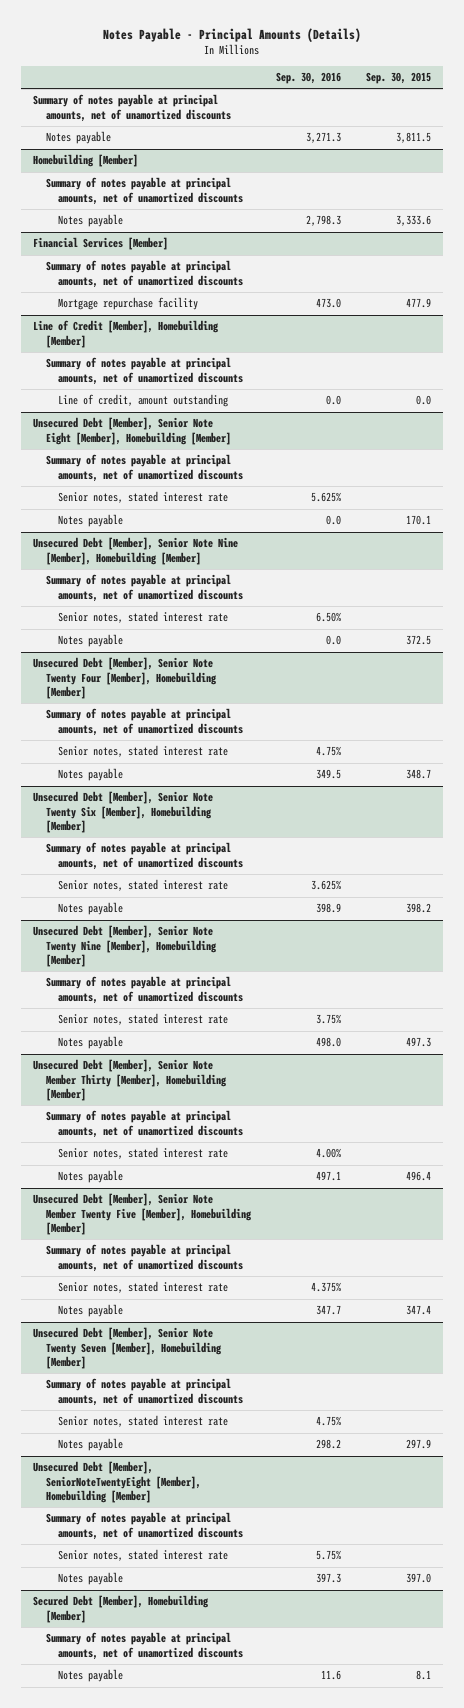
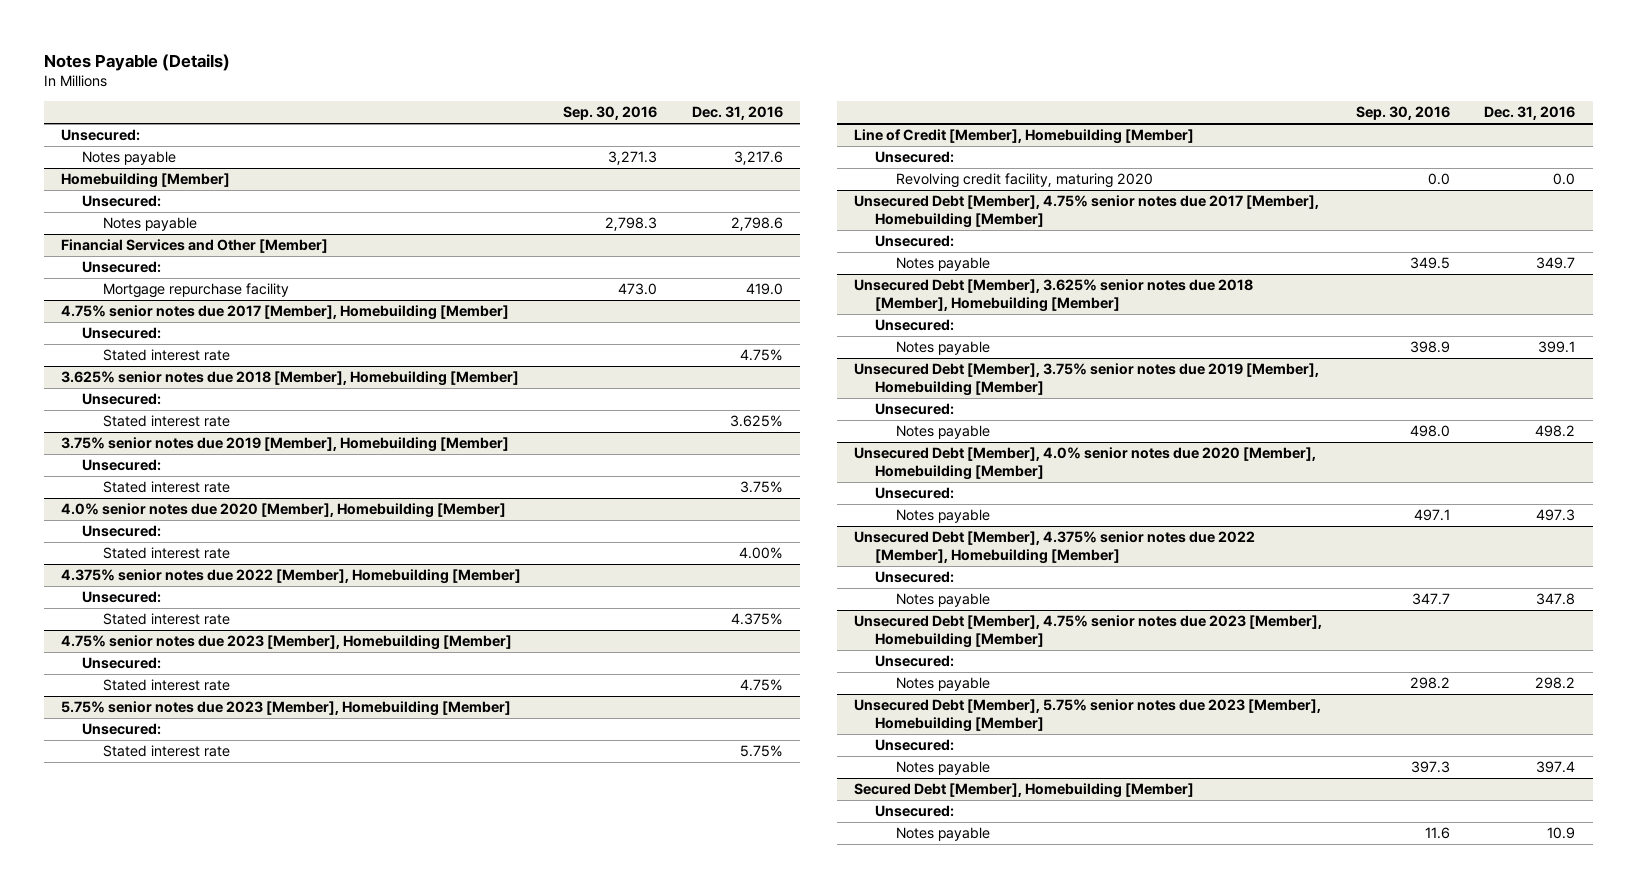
[103,27,362,42] Notes Payable - Principal Amounts (Details) -> [43,53,230,71] Notes Payable (Details)
[365,71,431,84] Sep. 30, 2015 -> none
none -> [691,106,783,121] Dec. 31, 2016
[33,94,231,122] Summary of notes payable at principal amounts, net of unamortized discounts -> none
none -> [60,129,140,142] Unsecured:
[45,177,244,205] Summary of notes payable at principal amounts, net of unamortized discounts -> none
none -> [81,195,161,208] Unsecured:
[45,260,244,288] Summary of notes payable at principal amounts, net of unamortized discounts -> none
[33,237,169,251] Financial Services [Member] -> [60,239,328,254] Financial Services and Other [Member]
none -> [81,261,161,274] Unsecured:
none -> [60,305,509,321] 4.75% senior notes due 2017 [Member], Homebuilding [Member]
none -> [81,327,161,340] Unsecured:
none -> [102,349,230,362] Stated interest rate
none -> [60,371,519,387] 3.625% senior notes due 2018 [Member], Homebuilding [Member]
none -> [81,393,161,406] Unsecured:
none -> [102,415,230,428] Stated interest rate
none -> [60,437,509,453] 3.75% senior notes due 2019 [Member], Homebuilding [Member]
none -> [81,459,161,472] Unsecured:
none -> [102,481,230,494] Stated interest rate
none -> [60,503,506,519] 4.0% senior notes due 2020 [Member], Homebuilding [Member]
none -> [81,525,161,538] Unsecured:
none -> [102,547,230,560] Stated interest rate
none -> [60,569,521,585] 4.375% senior notes due 2022 [Member], Homebuilding [Member]
none -> [81,591,161,604] Unsecured:
none -> [102,613,230,626] Stated interest rate
none -> [60,635,512,651] 4.75% senior notes due 2023 [Member], Homebuilding [Member]
none -> [81,657,161,670] Unsecured:
none -> [102,679,230,692] Stated interest rate
none -> [60,701,511,717] 5.75% senior notes due 2023 [Member], Homebuilding [Member]
none -> [81,723,161,736] Unsecured:
none -> [102,745,230,758] Stated interest rate
[45,357,244,385] Summary of notes payable at principal amounts, net of unamortized discounts -> none
[33,417,231,445] Unsecured Debt [Member], Senior Note Eight [Member], Homebuilding [Member] -> none
[45,454,244,482] Summary of notes payable at principal amounts, net of unamortized discounts -> none
[58,491,229,504] Senior notes, stated interest rate -> none
[58,514,124,528] Notes payable -> none
[33,537,239,565] Unsecured Debt [Member], Senior Note Nine [Member], Homebuilding [Member] -> none
[45,574,244,602] Summary of notes payable at principal amounts, net of unamortized discounts -> none
[58,611,229,624] Senior notes, stated interest rate -> none
[58,634,124,648] Notes payable -> none
[33,657,217,699] Unsecured Debt [Member], Senior Note Twenty Four [Member], Homebuilding [Member] -> none
[45,708,244,736] Summary of notes payable at principal amounts, net of unamortized discounts -> none
[58,745,229,758] Senior notes, stated interest rate -> none
none -> [874,151,954,164] Unsecured:
[58,394,229,408] Line of credit, amount outstanding -> [895,173,1153,189] Revolving credit facility, maturing 2020
none -> [853,195,1319,229] Unsecured Debt [Member], 4.75% senior notes due 2017 [Member], Homebuilding [Member]
none -> [874,235,954,248] Unsecured:
[33,791,214,833] Unsecured Debt [Member], Senior Note Twenty Six [Member], Homebuilding [Member] -> none
[45,842,244,870] Summary of notes payable at principal amounts, net of unamortized discounts -> none
[58,879,229,892] Senior notes, stated interest rate -> none
none -> [853,279,1253,313] Unsecured Debt [Member], 3.625% senior notes due 2018 [Member], Homebuilding [Member]
none -> [874,319,954,332] Unsecured:
[33,925,217,967] Unsecured Debt [Member], Senior Note Twenty Nine [Member], Homebuilding [Member] -> none
[45,976,244,1004] Summary of notes payable at principal amounts, net of unamortized discounts -> none
[58,1013,229,1026] Senior notes, stated interest rate -> none
none -> [853,363,1319,397] Unsecured Debt [Member], 3.75% senior notes due 2019 [Member], Homebuilding [Member]
none -> [874,403,954,416] Unsecured:
[33,1059,227,1101] Unsecured Debt [Member], Senior Note Member Thirty [Member], Homebuilding [Member] -> none
[45,1110,244,1138] Summary of notes payable at principal amounts, net of unamortized discounts -> none
[58,1147,229,1160] Senior notes, stated interest rate -> none
none -> [853,447,1316,481] Unsecured Debt [Member], 4.0% senior notes due 2020 [Member], Homebuilding [Member]
none -> [874,487,954,500] Unsecured:
[33,1193,252,1235] Unsecured Debt [Member], Senior Note Member Twenty Five [Member], Homebuilding [Member] -> none
[45,1244,244,1272] Summary of notes payable at principal amounts, net of unamortized discounts -> none
[58,1281,229,1294] Senior notes, stated interest rate -> none
none -> [853,531,1255,565] Unsecured Debt [Member], 4.375% senior notes due 2022 [Member], Homebuilding [Member]
none -> [874,571,954,584] Unsecured:
[33,1327,222,1369] Unsecured Debt [Member], Senior Note Twenty Seven [Member], Homebuilding [Member] -> none
[45,1378,244,1406] Summary of notes payable at principal amounts, net of unamortized discounts -> none
[58,1415,229,1428] Senior notes, stated interest rate -> none
none -> [853,615,1322,649] Unsecured Debt [Member], 4.75% senior notes due 2023 [Member], Homebuilding [Member]
none -> [874,655,954,668] Unsecured:
[33,1461,201,1503] Unsecured Debt [Member], SeniorNoteTwentyEight [Member], Homebuilding [Member] -> none
[45,1512,244,1540] Summary of notes payable at principal amounts, net of unamortized discounts -> none
[58,1549,229,1562] Senior notes, stated interest rate -> none
none -> [853,699,1321,733] Unsecured Debt [Member], 5.75% senior notes due 2023 [Member], Homebuilding [Member]
none -> [874,739,954,752] Unsecured:
[45,1632,244,1660] Summary of notes payable at principal amounts, net of unamortized discounts -> none
none -> [874,805,954,818] Unsecured:

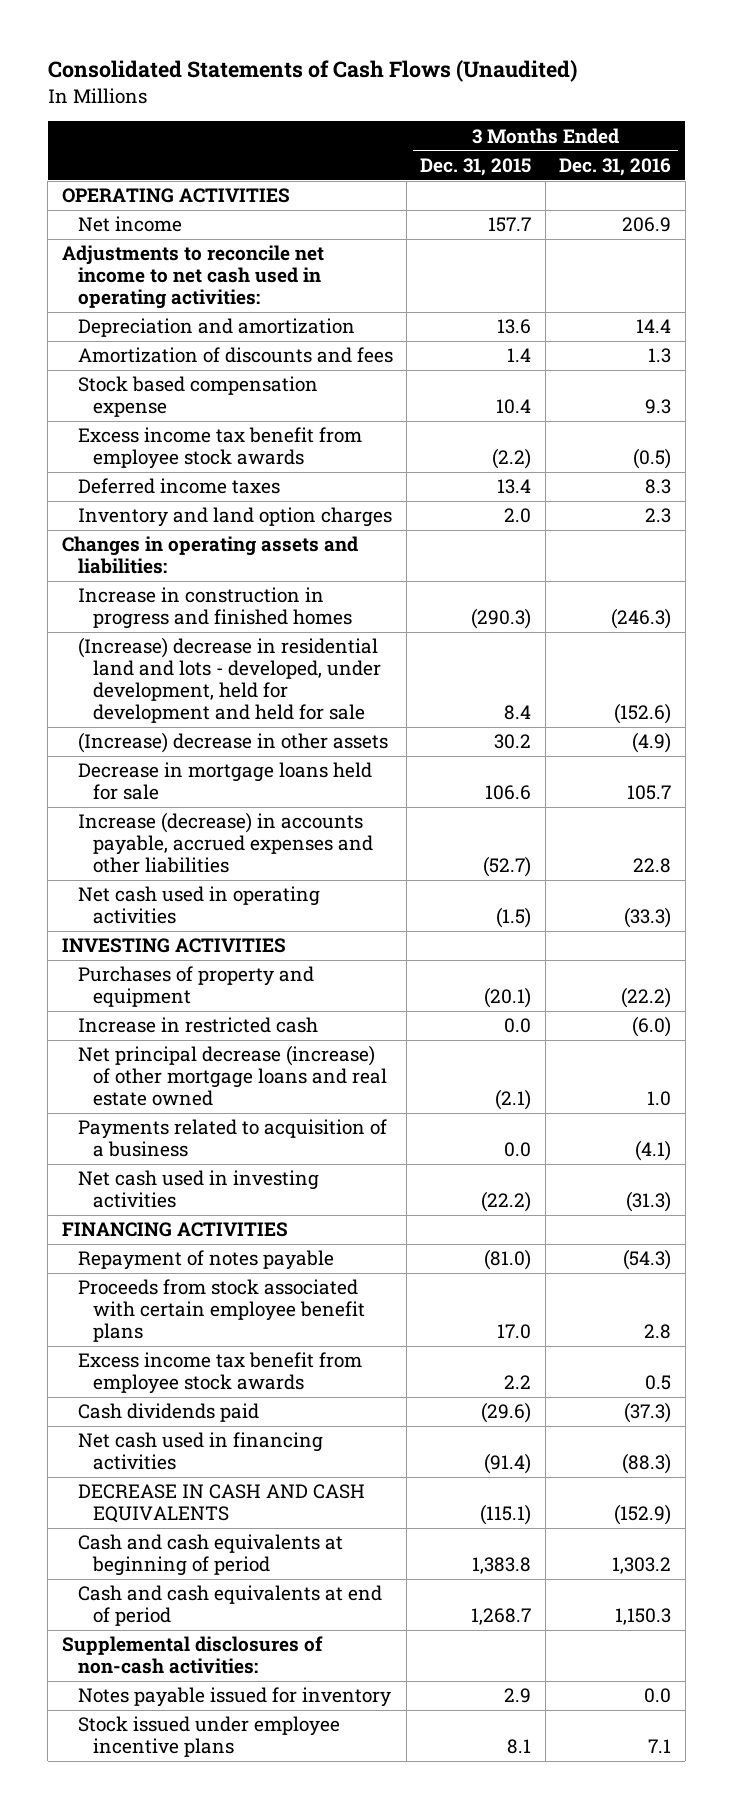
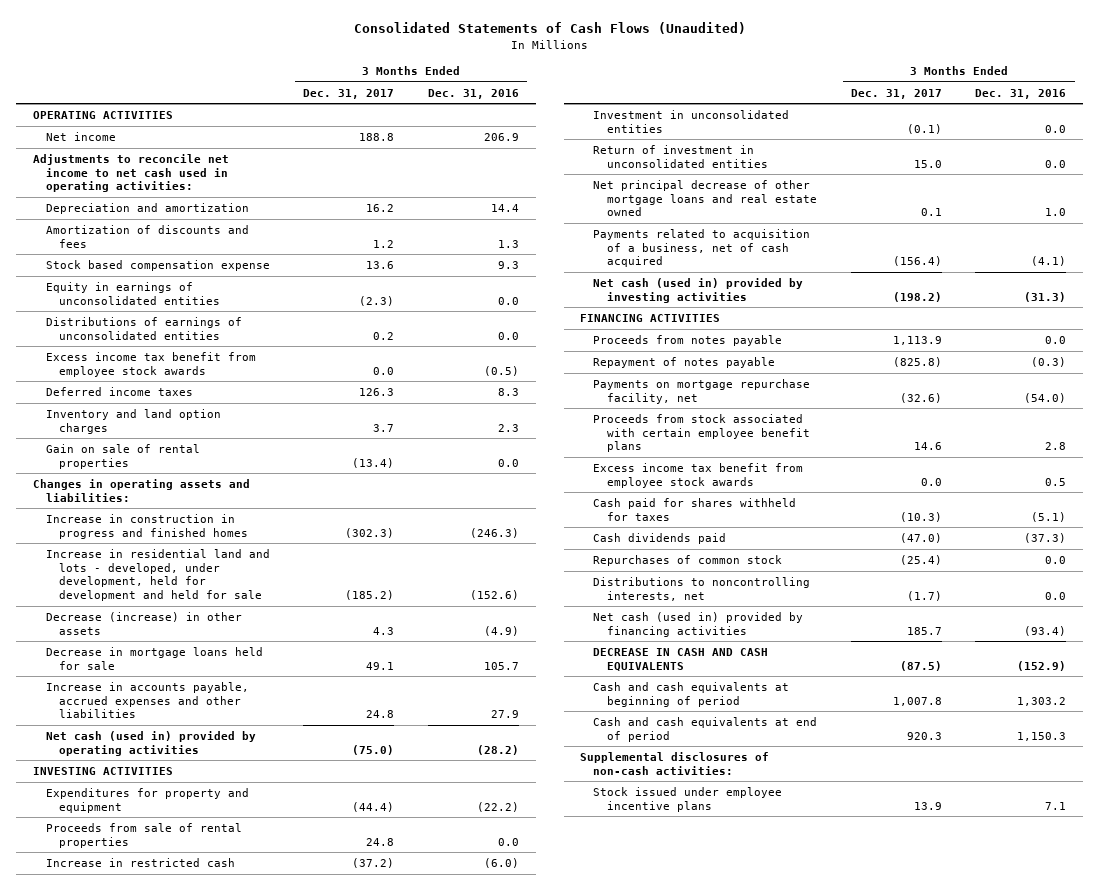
[420,157,532,176] Dec. 31, 2015 -> none
none -> [303,88,395,99] Dec. 31, 2017
none -> [45,281,221,305] Equity in earnings of unconsolidated entities
none -> [45,316,242,340] Distributions of earnings of unconsolidated entities
none -> [45,443,200,469] Gain on sale of rental properties
[77,637,382,723] (Increase) decrease in residential land and lots - developed, under development, held for development and held for sale -> [45,548,270,601] Increase in residential land and lots - developed, under development, held for development and held for sale
[77,732,388,754] (Increase) decrease in other assets -> [45,611,242,635] Decrease (increase) in other assets
[77,812,374,873] Increase (decrease) in accounts payable, accrued expenses and other liabilities -> [45,681,249,719] Increase in accounts payable, accrued expenses and other liabilities
[633,857,672,873] 22.8 -> [490,710,519,719] 27.9
[77,886,320,925] Net cash used in operating activities -> [45,730,256,756] Net cash (used in) provided by operating activities
[624,907,672,929] (33.3) -> [476,744,519,755] (28.2)
[77,966,314,1008] Purchases of property and equipment -> [45,787,249,813] Expenditures for property and equipment
none -> [45,822,242,848] Proceeds from sale of rental properties
none -> [593,109,790,133] Investment in unconsolidated entities
none -> [593,144,768,168] Return of investment in unconsolidated entities
[77,1045,388,1106] Net principal decrease (increase) of other mortgage loans and real estate owned -> [593,179,817,217] Net principal decrease of other mortgage loans and real estate owned
[77,1119,387,1158] Payments related to acquisition of a business -> [593,228,811,268] Payments related to acquisition of a business, net of cash acquired
[77,1170,319,1209] Net cash used in investing activities -> [593,277,804,303] Net cash (used in) provided by investing activities
none -> [593,334,783,346] Proceeds from notes payable
[623,1249,672,1271] (54.3) -> [1031,356,1067,367] (0.3)
none -> [593,378,811,404] Payments on mortgage repurchase facility, net
none -> [593,497,797,521] Cash paid for shares withheld for taxes
none -> [593,554,783,566] Repurchases of common stock
none -> [593,576,811,601] Distributions to noncontrolling interests, net
[77,1432,323,1471] Net cash used in financing activities -> [593,611,804,637] Net cash (used in) provided by financing activities
[622,1453,672,1475] (88.3) -> [1024,625,1067,636] (93.4)
[77,1687,391,1708] Notes payable issued for inventory -> none

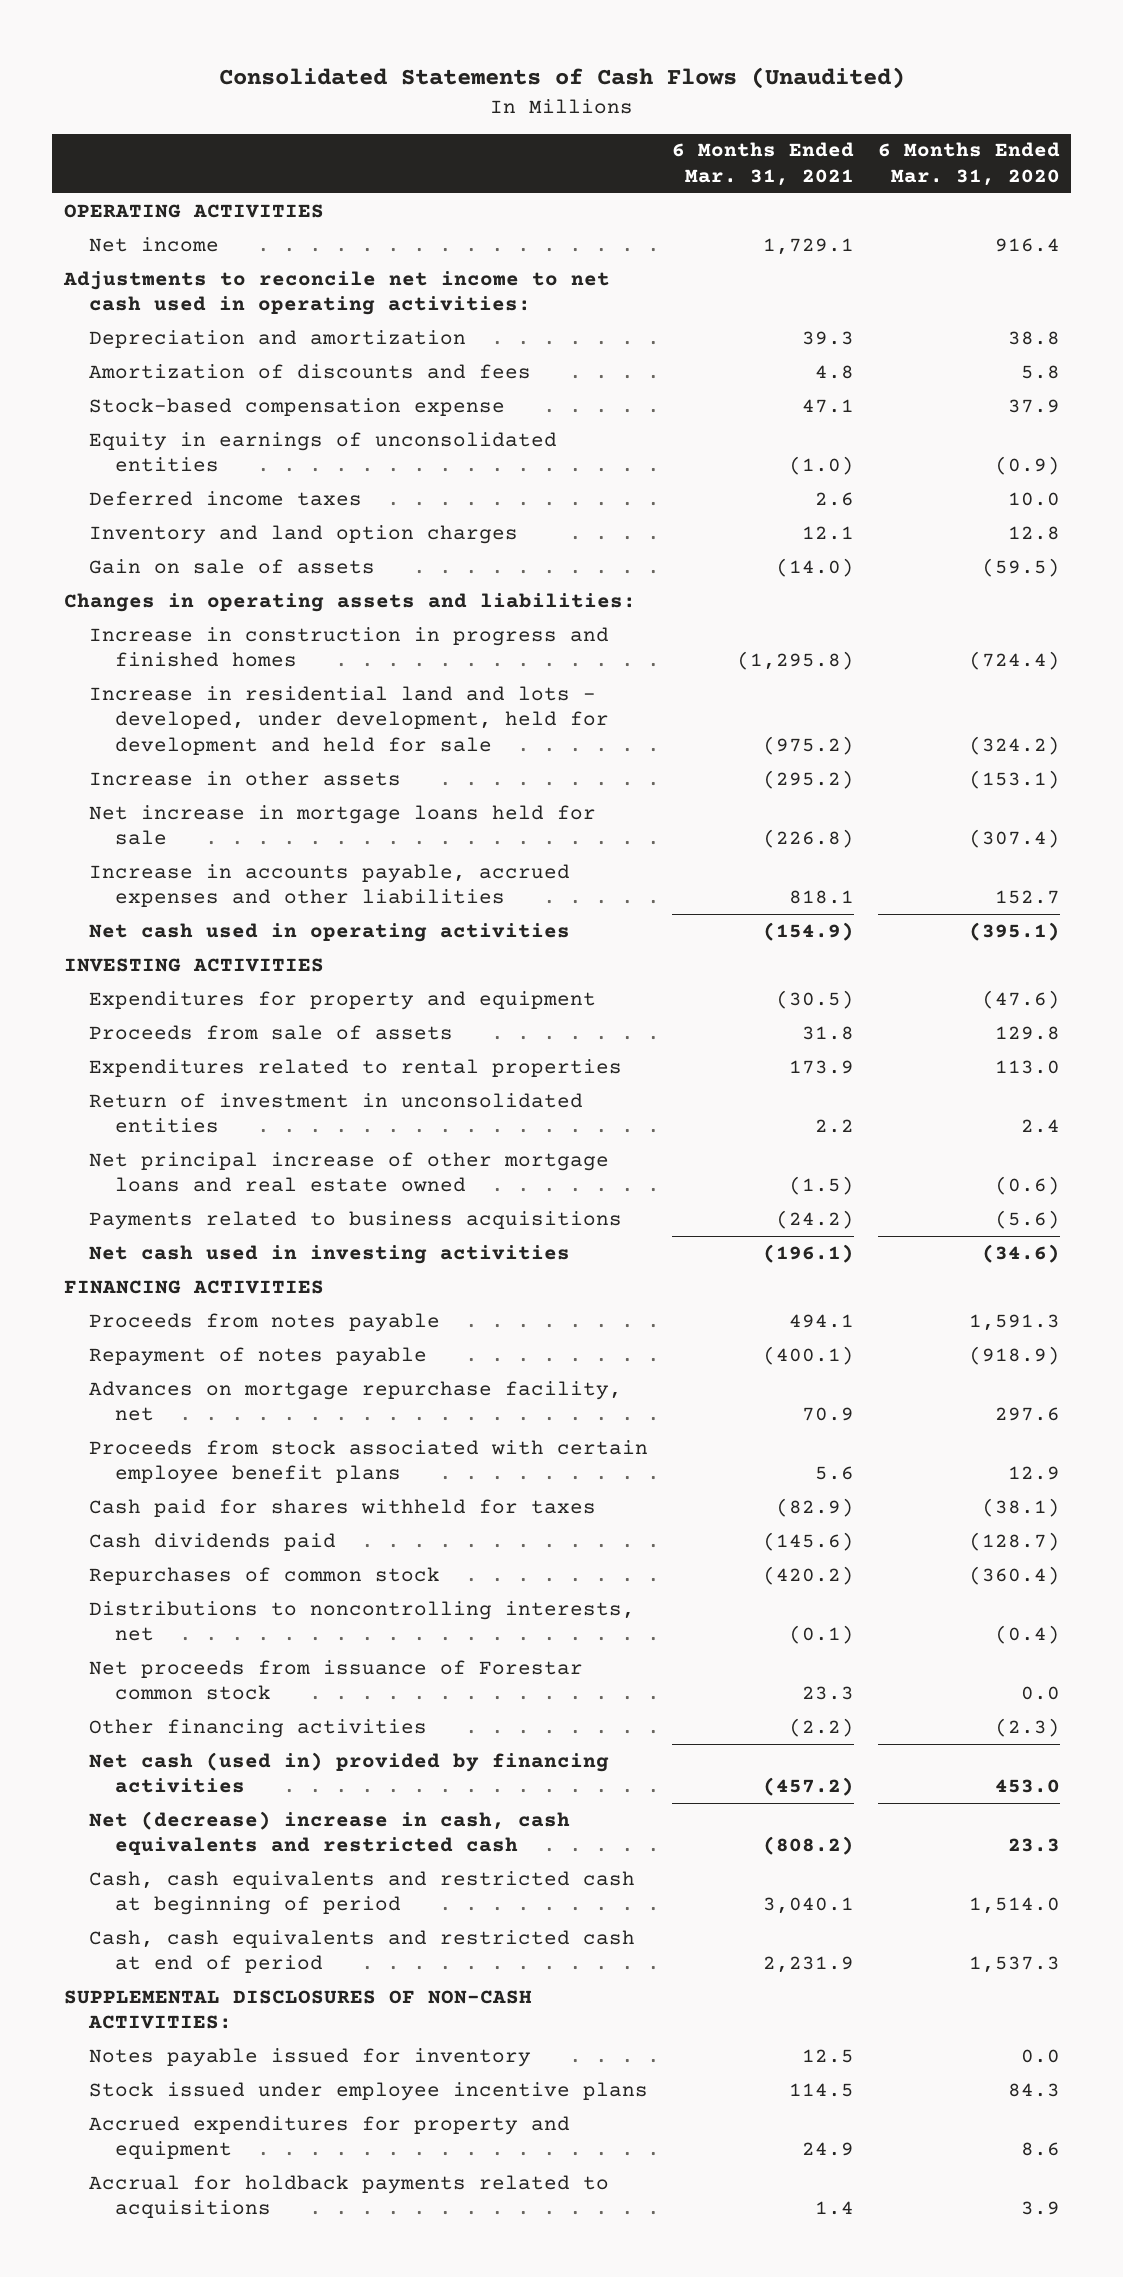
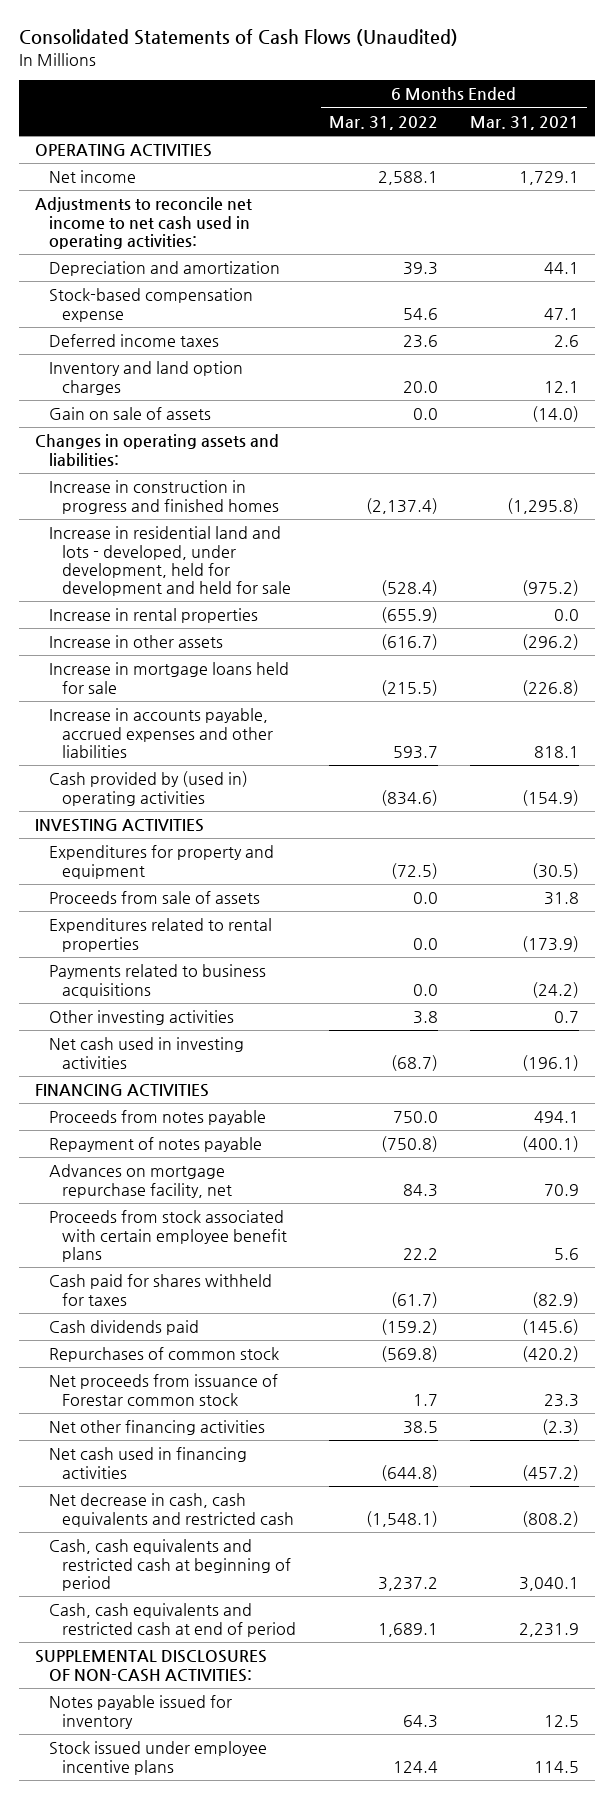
[877,142,1060,186] 6 Months Ended Mar. 31, 2020 -> none
none -> [328,115,438,130] Mar. 31, 2022
[89,363,532,379] Amortization of discounts and fees -> none
[801,330,854,345] 39.3 -> [544,262,580,275] 44.1
[89,431,558,473] Equity in earnings of unconsolidated entities -> none
none -> [48,608,258,624] Increase in rental properties
[762,769,854,789] (295.2) -> [522,634,580,651] (296.2)
[89,804,597,846] Net increase in mortgage loans held for sale -> [48,662,289,694] Increase in mortgage loans held for sale
[89,922,571,942] Net cash used in operating activities -> [48,771,248,806] Cash provided by (used in) operating activities
[89,1092,584,1134] Return of investment in unconsolidated entities -> none
[89,1151,610,1193] Net principal increase of other mortgage loans and real estate owned -> none
[788,1059,854,1074] 173.9 -> [522,935,580,952] (173.9)
none -> [48,1010,234,1026] Other investing activities
[89,1600,636,1642] Distributions to noncontrolling interests, net -> none
[89,1718,428,1738] Other financing activities -> [48,1420,265,1436] Net other financing activities
[788,1717,854,1737] (2.2) -> [542,1419,580,1436] (2.3)
[89,1751,610,1794] Net cash (used in) provided by financing activities -> [48,1447,247,1479] Net cash used in financing activities
[89,1810,571,1856] Net (decrease) increase in cash, cash equivalents and restricted cash -> [48,1493,295,1527] Net decrease in cash, cash equivalents and restricted cash
[89,2115,571,2160] Accrued expenditures for property and equipment -> none
[89,2174,610,2219] Accrual for holdback payments related to acquisitions -> none

